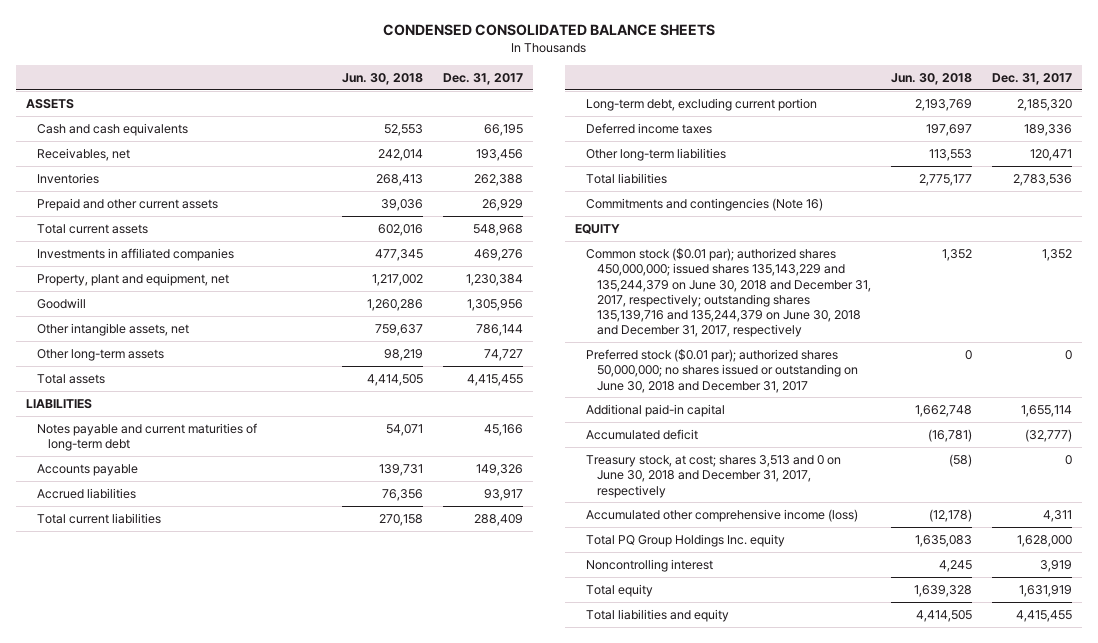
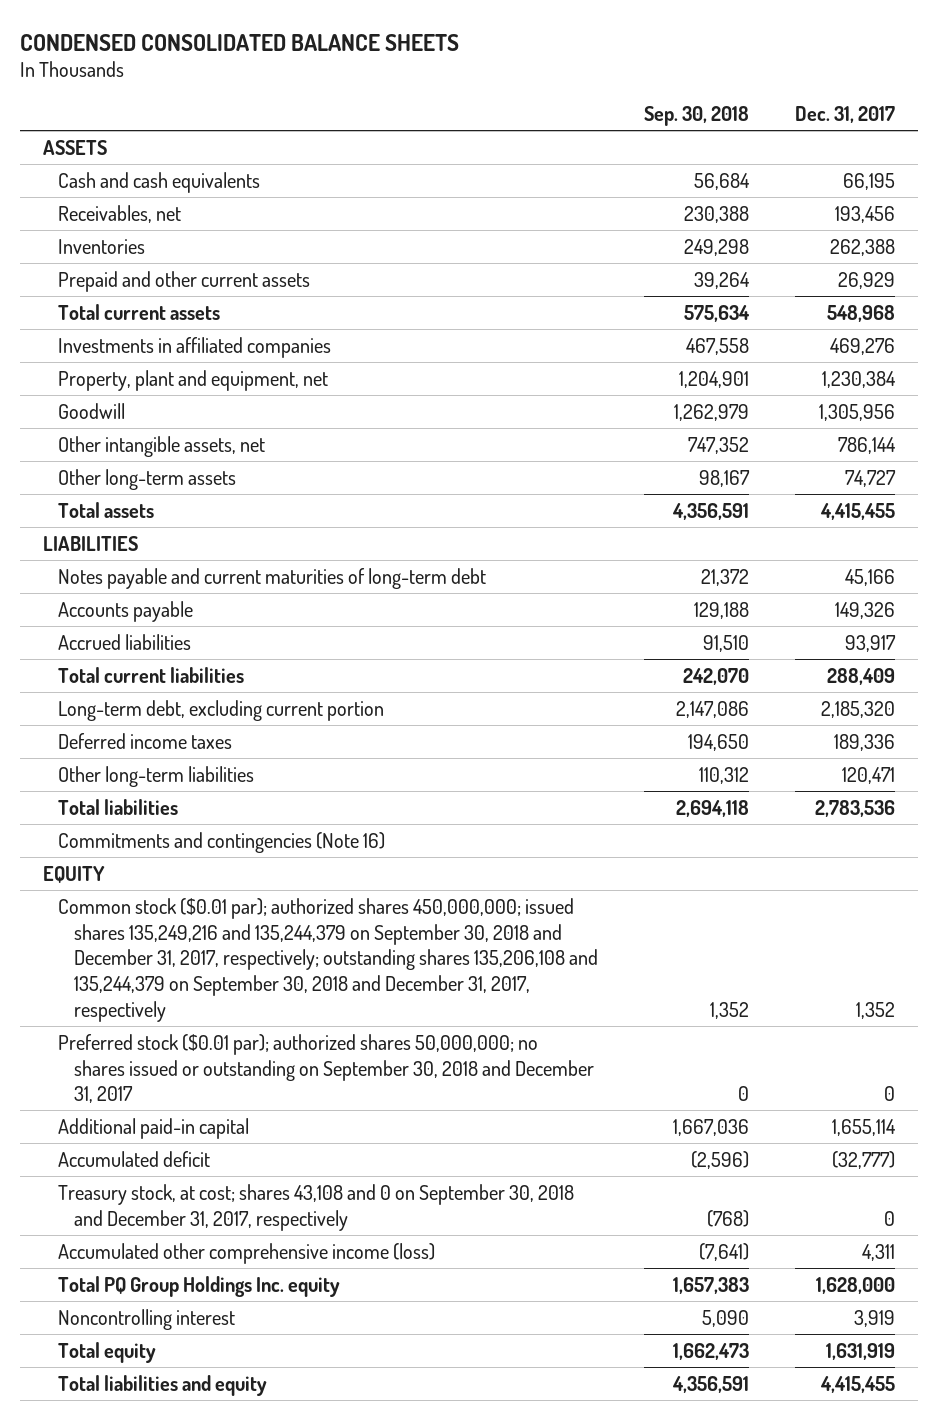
[342,72,424,85] Jun. 30, 2018 -> none
none -> [643,106,749,127] Sep. 30, 2018
[585,247,872,338] Common stock ($0.01 par); authorized shares 450,000,000; issued shares 135,143,229 and 135,244,379 on June 30, 2018 and December 31, 2017, respectively; outstanding shares 135,139,716 and 135,244,379 on June 30, 2018 and December 31, 2017, respectively -> [58,897,598,1022] Common stock ($0.01 par); authorized shares 450,000,000; issued shares 135,249,216 and 135,244,379 on September 30, 2018 and December 31, 2017, respectively; outstanding shares 135,206,108 and 135,244,379 on September 30, 2018 and December 31, 2017, respectively
[585,348,859,393] Preferred stock ($0.01 par); authorized shares 50,000,000; no shares issued or outstanding on June 30, 2018 and December 31, 2017 -> [58,1033,594,1104] Preferred stock ($0.01 par); authorized shares 50,000,000; no shares issued or outstanding on September 30, 2018 and December 31, 2017
[585,454,841,498] Treasury stock, at cost; shares 3,513 and 0 on June 30, 2018 and December 31, 2017, respectively -> [58,1183,575,1231] Treasury stock, at cost; shares 43,108 and 0 on September 30, 2018 and December 31, 2017, respectively

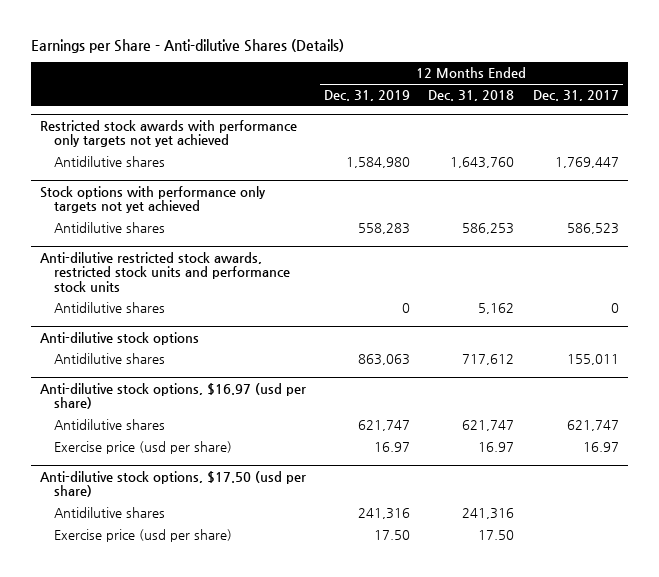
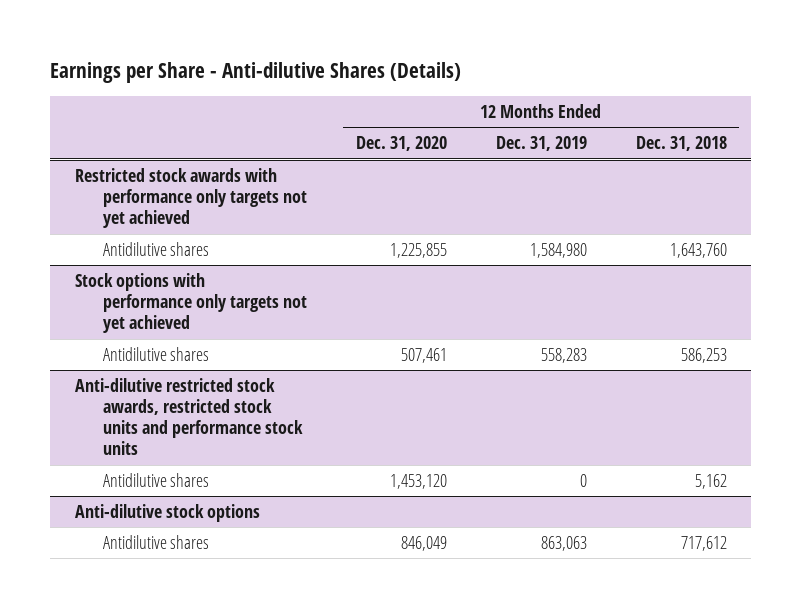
[532,90,619,102] Dec. 31, 2017 -> none
none -> [355,136,447,152] Dec. 31, 2020
[39,382,306,410] Anti-dilutive stock options, $16.97 (usd per share) -> none
[53,419,165,431] Antidilutive shares -> none
[53,441,232,455] Exercise price (usd per share) -> none
[39,470,306,498] Anti-dilutive stock options, $17.50 (usd per share) -> none
[53,507,165,519] Antidilutive shares -> none
[53,529,232,543] Exercise price (usd per share) -> none

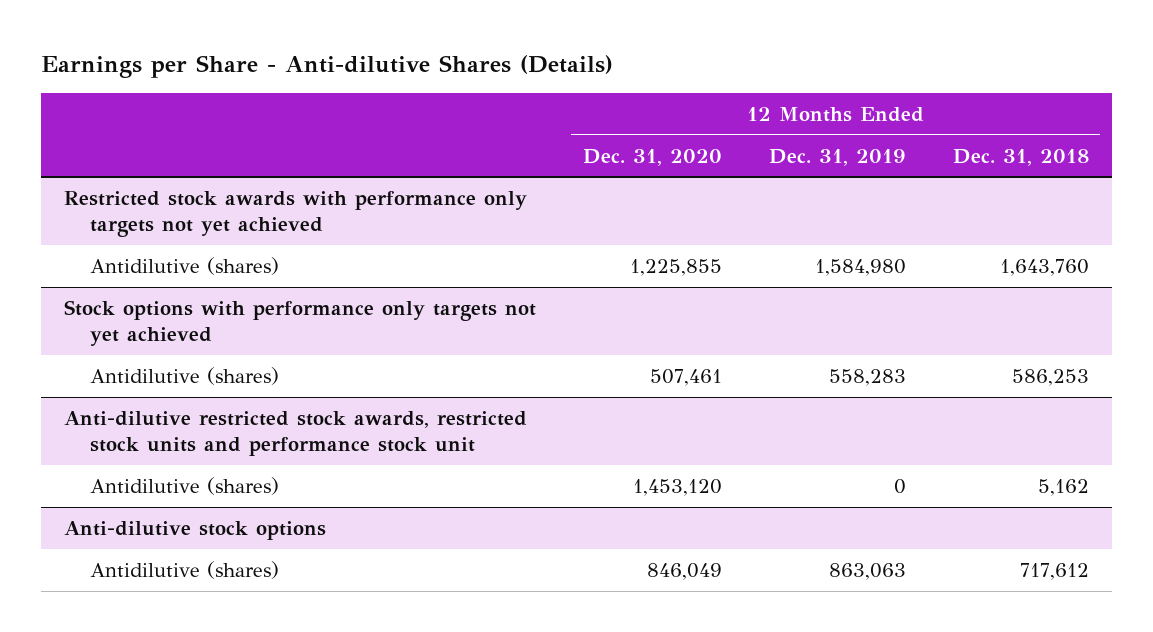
[102,241,209,256] Antidilutive shares -> [90,256,280,275] Antidilutive (shares)
[102,346,209,361] Antidilutive shares -> [90,366,280,385] Antidilutive (shares)
[74,377,303,456] Anti-dilutive restricted stock awards, restricted stock units and performance stock units -> [64,410,528,457] Anti-dilutive restricted stock awards, restricted stock units and performance stock unit
[102,472,209,487] Antidilutive shares -> [90,476,280,495] Antidilutive (shares)
[102,534,209,549] Antidilutive shares -> [90,560,280,579] Antidilutive (shares)

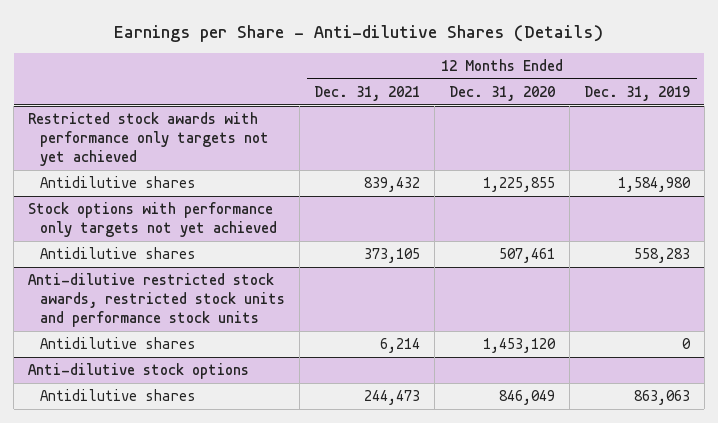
[952,148,1089,166] Dec. 31, 2018 -> none
none -> [314,85,421,101] Dec. 31, 2021
[90,256,280,275] Antidilutive (shares) -> [40,176,197,189] Antidilutive shares
[90,366,280,385] Antidilutive (shares) -> [40,247,197,260] Antidilutive shares
[64,410,528,457] Anti-dilutive restricted stock awards, restricted stock units and performance stock unit -> [28,273,286,328] Anti-dilutive restricted stock awards, restricted stock units and performance stock units
[90,476,280,495] Antidilutive (shares) -> [40,337,197,350] Antidilutive shares
[90,560,280,579] Antidilutive (shares) -> [40,389,197,402] Antidilutive shares

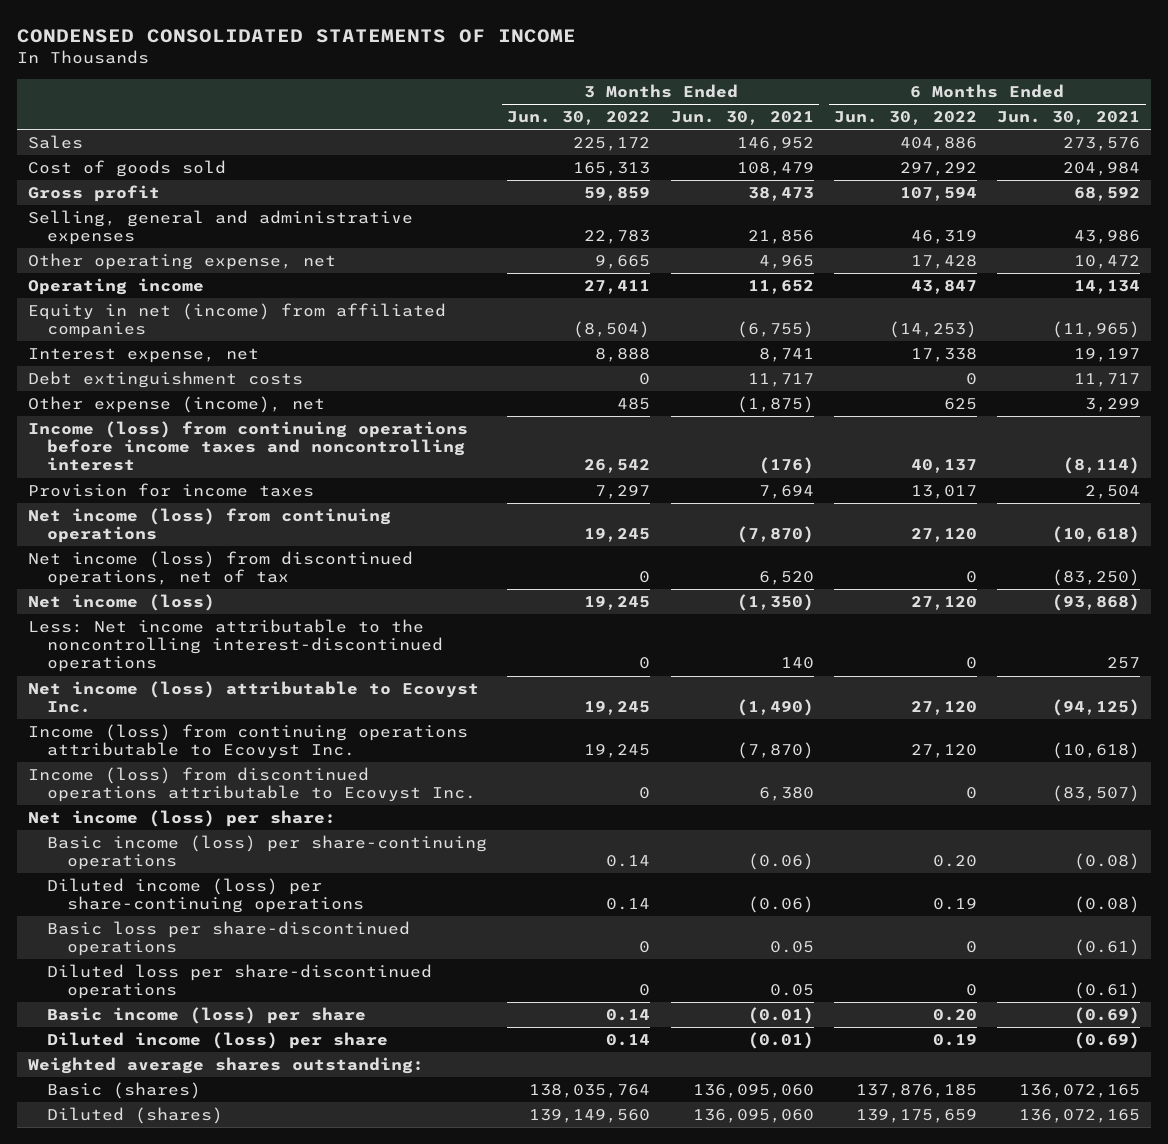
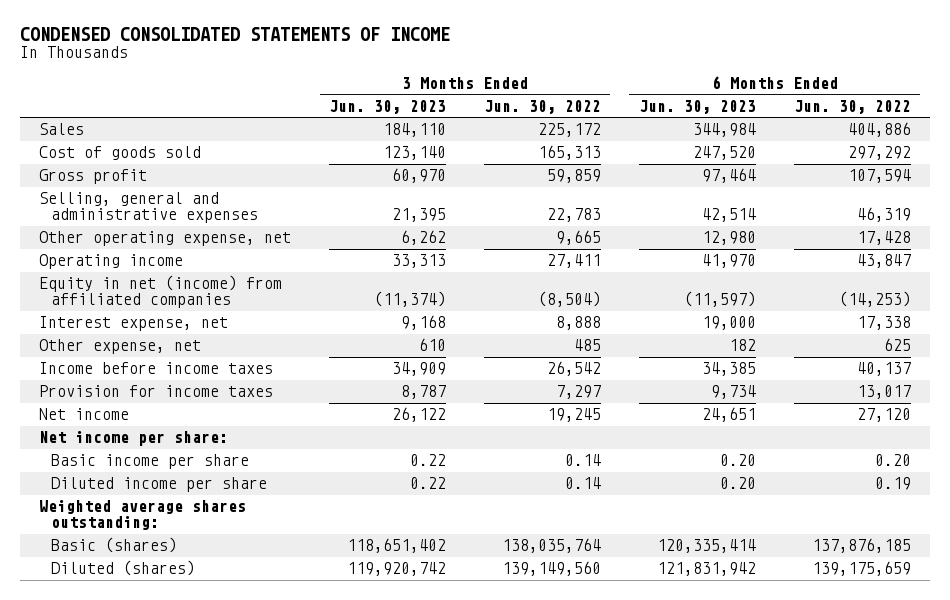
[670,111,814,126] Jun. 30, 2021 -> none
[997,111,1141,126] Jun. 30, 2021 -> none
none -> [329,99,447,114] Jun. 30, 2023
none -> [638,99,756,114] Jun. 30, 2023
[27,371,303,389] Debt extinguishment costs -> none
[27,396,325,414] Other expense (income), net -> [39,339,202,355] Other expense, net
[27,421,468,472] Income (loss) from continuing operations before income taxes and noncontrolling interest -> [39,362,274,375] Income before income taxes
[27,508,391,544] Net income (loss) from continuing operations -> none
[27,551,413,587] Net income (loss) from discontinued operations, net of tax -> none
[27,594,215,612] Net income (loss) -> none
[27,619,444,673] Less: Net income attributable to the noncontrolling interest-discontinued operations -> none
[27,724,468,760] Income (loss) from continuing operations attributable to Ecovyst Inc. -> none
[27,767,477,803] Income (loss) from discontinued operations attributable to Ecovyst Inc. -> none
[47,835,488,871] Basic income (loss) per share-continuing operations -> none
[47,878,364,914] Diluted income (loss) per share-continuing operations -> none
[47,921,411,957] Basic loss per share-discontinued operations -> none
[47,964,433,1000] Diluted loss per share-discontinued operations -> none
[27,681,479,714] Net income (loss) attributable to Ecovyst Inc. -> [39,408,130,421] Net income
[27,810,336,828] Net income (loss) per share: -> [39,431,229,447] Net income per share:
[47,1007,367,1025] Basic income (loss) per share -> [50,454,249,470] Basic income per share
[47,1032,389,1050] Diluted income (loss) per share -> [50,477,267,493] Diluted income per share

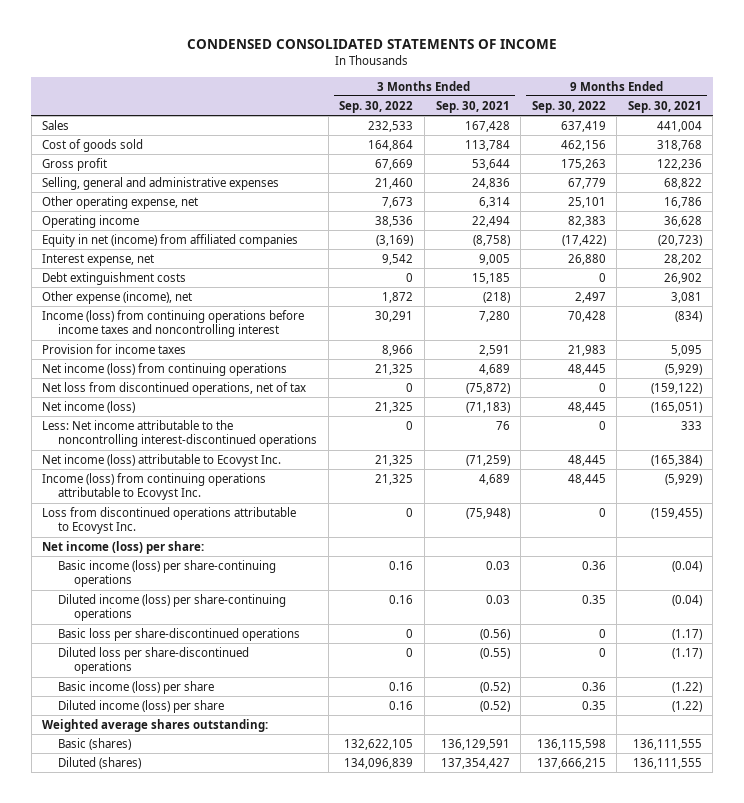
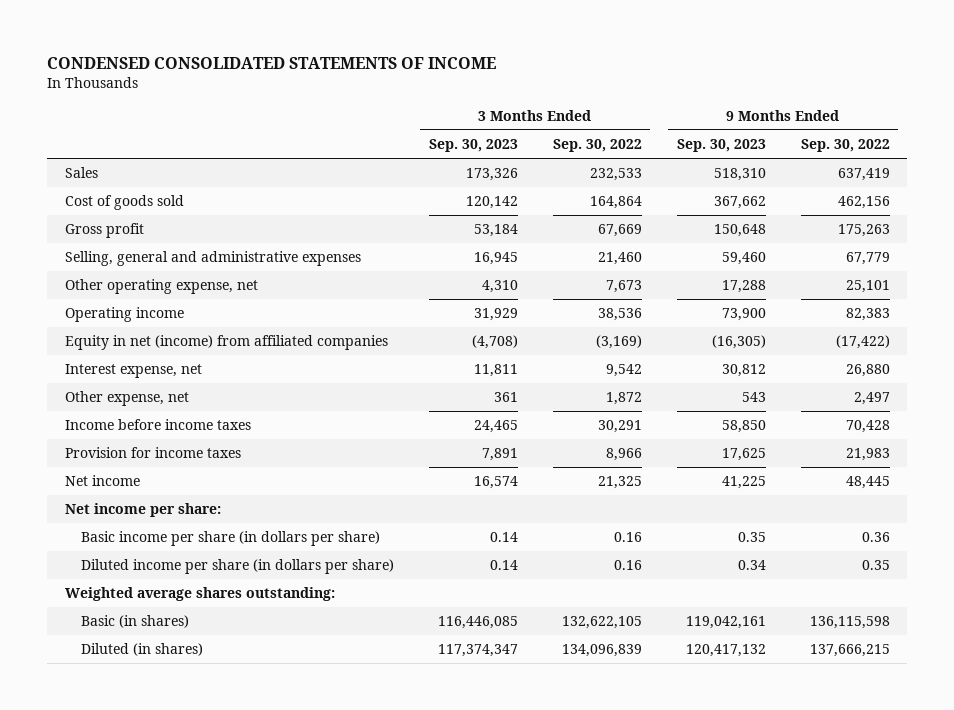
[435,100,510,113] Sep. 30, 2021 -> none
[627,100,702,113] Sep. 30, 2021 -> none
none -> [428,139,518,153] Sep. 30, 2023
none -> [676,139,766,153] Sep. 30, 2023
[42,271,187,285] Debt extinguishment costs -> none
[42,290,193,304] Other expense (income), net -> [64,391,189,407] Other expense, net
[42,309,305,338] Income (loss) from continuing operations before income taxes and noncontrolling interest -> [64,419,251,431] Income before income taxes
[42,362,288,376] Net income (loss) from continuing operations -> none
[42,381,307,395] Net loss from discontinued operations, net of tax -> none
[42,400,136,413] Net income (loss) -> none
[42,419,318,448] Less: Net income attributable to the noncontrolling interest-discontinued operations -> none
[42,472,267,501] Income (loss) from continuing operations attributable to Ecovyst Inc. -> none
[42,506,297,535] Loss from discontinued operations attributable to Ecovyst Inc. -> none
[58,559,277,588] Basic income (loss) per share-continuing operations -> none
[58,593,287,622] Diluted income (loss) per share-continuing operations -> none
[58,627,301,641] Basic loss per share-discontinued operations -> none
[58,646,250,675] Diluted loss per share-discontinued operations -> none
[42,453,282,467] Net income (loss) attributable to Ecovyst Inc. -> [64,475,140,487] Net income
[42,540,205,554] Net income (loss) per share: -> [64,503,221,518] Net income per share:
[58,680,215,694] Basic income (loss) per share -> [80,531,380,547] Basic income per share (in dollars per share)
[58,699,225,713] Diluted income (loss) per share -> [80,559,394,575] Diluted income per share (in dollars per share)
[58,737,132,750] Basic (shares) -> [80,615,189,629] Basic (in shares)
[58,756,142,769] Diluted (shares) -> [80,643,203,657] Diluted (in shares)

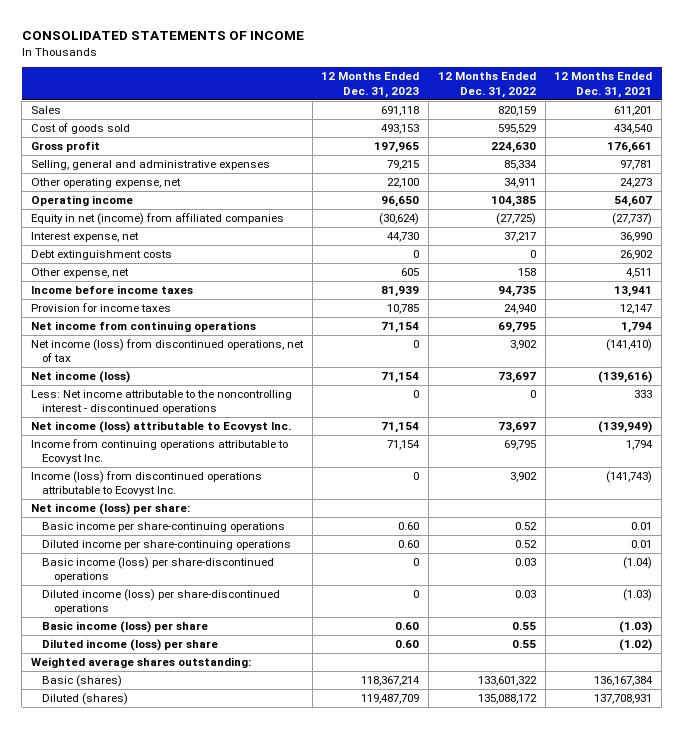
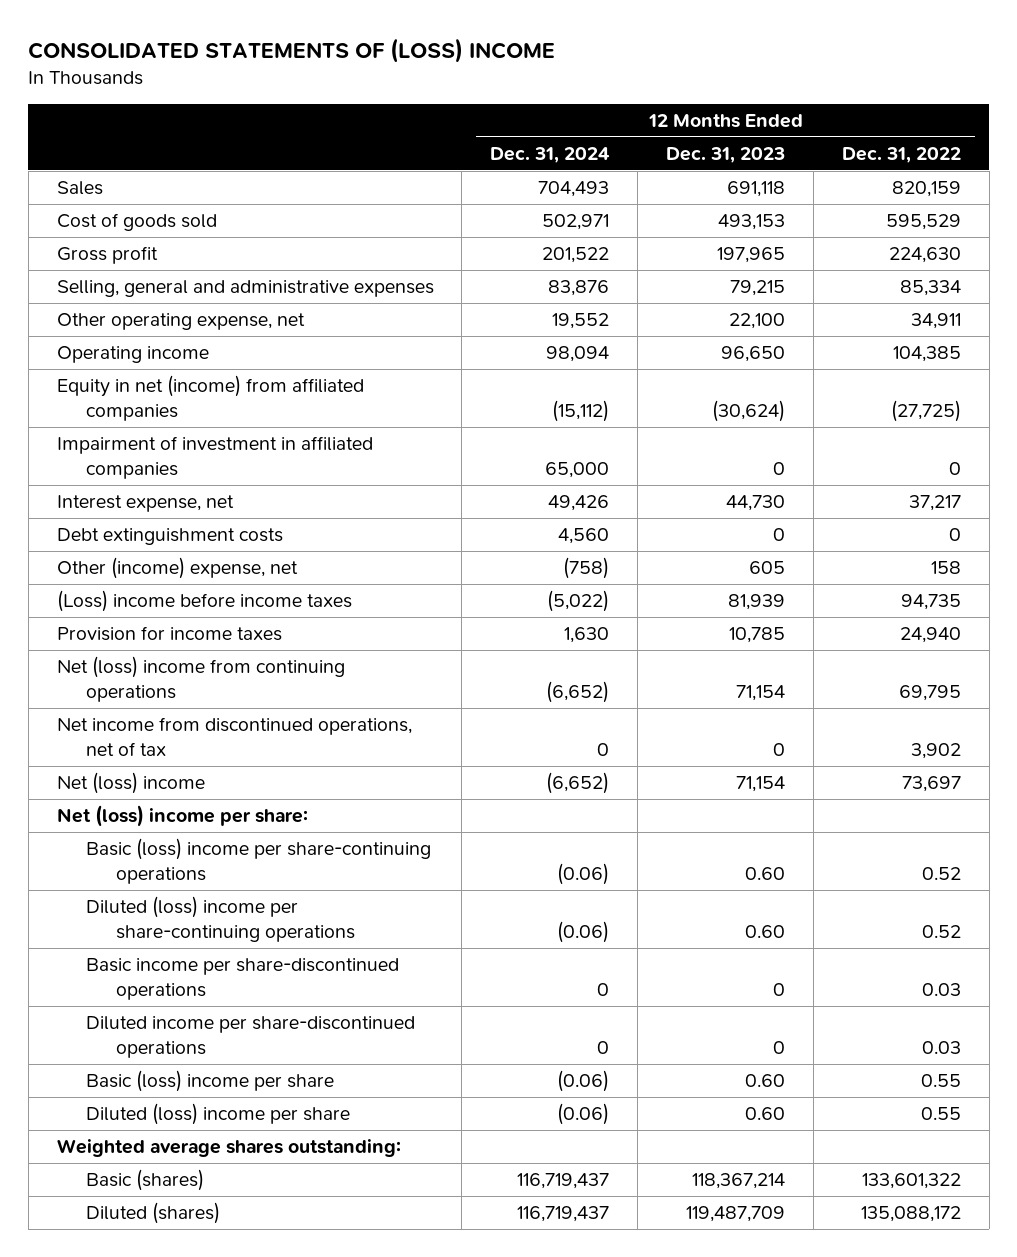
[21,30,304,40] CONSOLIDATED STATEMENTS OF INCOME -> [28,38,556,64] CONSOLIDATED STATEMENTS OF (LOSS) INCOME
[554,72,653,98] 12 Months Ended Dec. 31, 2021 -> none
none -> [490,146,611,163] Dec. 31, 2024
none -> [56,436,373,479] Impairment of investment in affiliated companies
[30,268,129,279] Other expense, net -> [56,557,298,580] Other (income) expense, net
[30,285,193,295] Income before income taxes -> [56,590,352,613] (Loss) income before income taxes
[30,371,130,384] Net income (loss) -> none
[30,390,292,415] Less: Net income attributable to the noncontrolling interest - discontinued operations -> none
[30,439,288,465] Income from continuing operations attributable to Ecovyst Inc. -> none
[30,471,262,497] Income (loss) from discontinued operations attributable to Ecovyst Inc. -> none
[30,321,256,333] Net income from continuing operations -> [56,656,345,702] Net (loss) income from continuing operations
[30,339,304,363] Net income (loss) from discontinued operations, net of tax -> [56,717,412,756] Net income from discontinued operations, net of tax
[30,421,291,434] Net income (loss) attributable to Ecovyst Inc. -> [56,772,205,795] Net (loss) income
[30,503,190,516] Net income (loss) per share: -> [56,805,308,828] Net (loss) income per share:
[42,522,286,533] Basic income per share-continuing operations -> [86,838,432,884] Basic (loss) income per share-continuing operations
[42,540,292,551] Diluted income per share-continuing operations -> [86,896,356,942] Diluted (loss) income per share-continuing operations
[42,557,275,583] Basic income (loss) per share-discontinued operations -> [86,958,400,1000] Basic income per share-discontinued operations
[42,589,281,615] Diluted income (loss) per share-discontinued operations -> [86,1016,416,1058] Diluted income per share-discontinued operations
[42,621,209,634] Basic income (loss) per share -> [86,1070,335,1093] Basic (loss) income per share
[42,639,219,652] Diluted income (loss) per share -> [86,1103,351,1126] Diluted (loss) income per share

